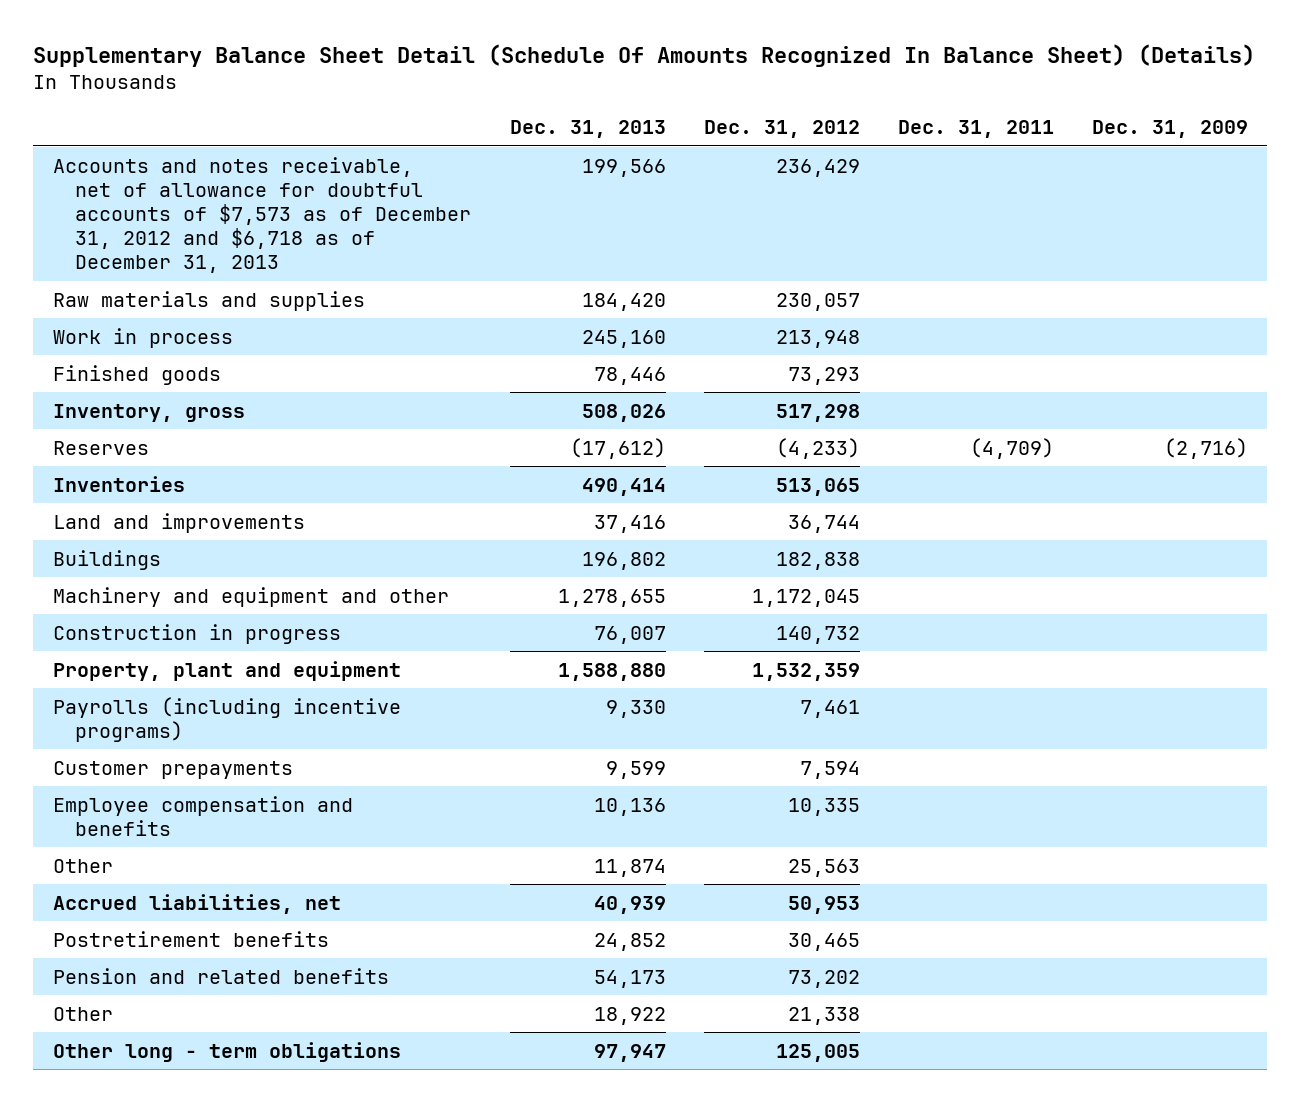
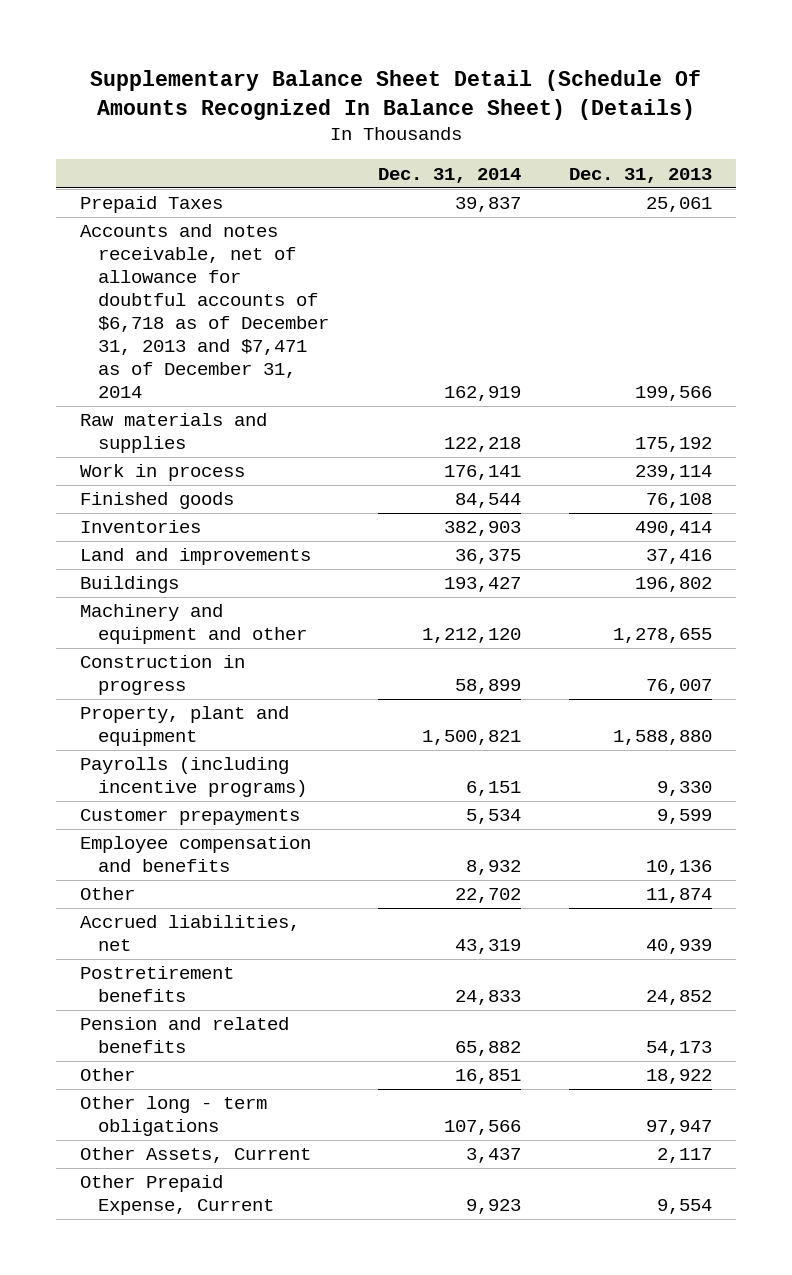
[703,120,860,139] Dec. 31, 2012 -> none
[897,120,1054,139] Dec. 31, 2011 -> none
[1091,120,1248,139] Dec. 31, 2009 -> none
none -> [377,167,521,183] Dec. 31, 2014
[52,403,245,422] Inventory, gross -> none
[52,440,149,455] Reserves -> none
none -> [80,196,224,214] Prepaid Taxes
[52,156,472,274] Accounts and notes receivable, net of allowance for doubtful accounts of $7,573 as of December 31, 2012 and $6,718 as of December 31, 2013 -> [80,224,330,399] Accounts and notes receivable, net of allowance for doubtful accounts of $6,718 as of December 31, 2013 and $7,471 as of December 31, 2014
[581,292,666,311] 184,420 -> [635,437,713,453] 175,192
[581,329,666,348] 245,160 -> [635,465,713,481] 239,114
[593,366,666,385] 78,446 -> [646,493,713,509] 76,108
none -> [80,1147,312,1164] Other Assets, Current
none -> [80,1175,275,1216] Other Prepaid Expense, Current

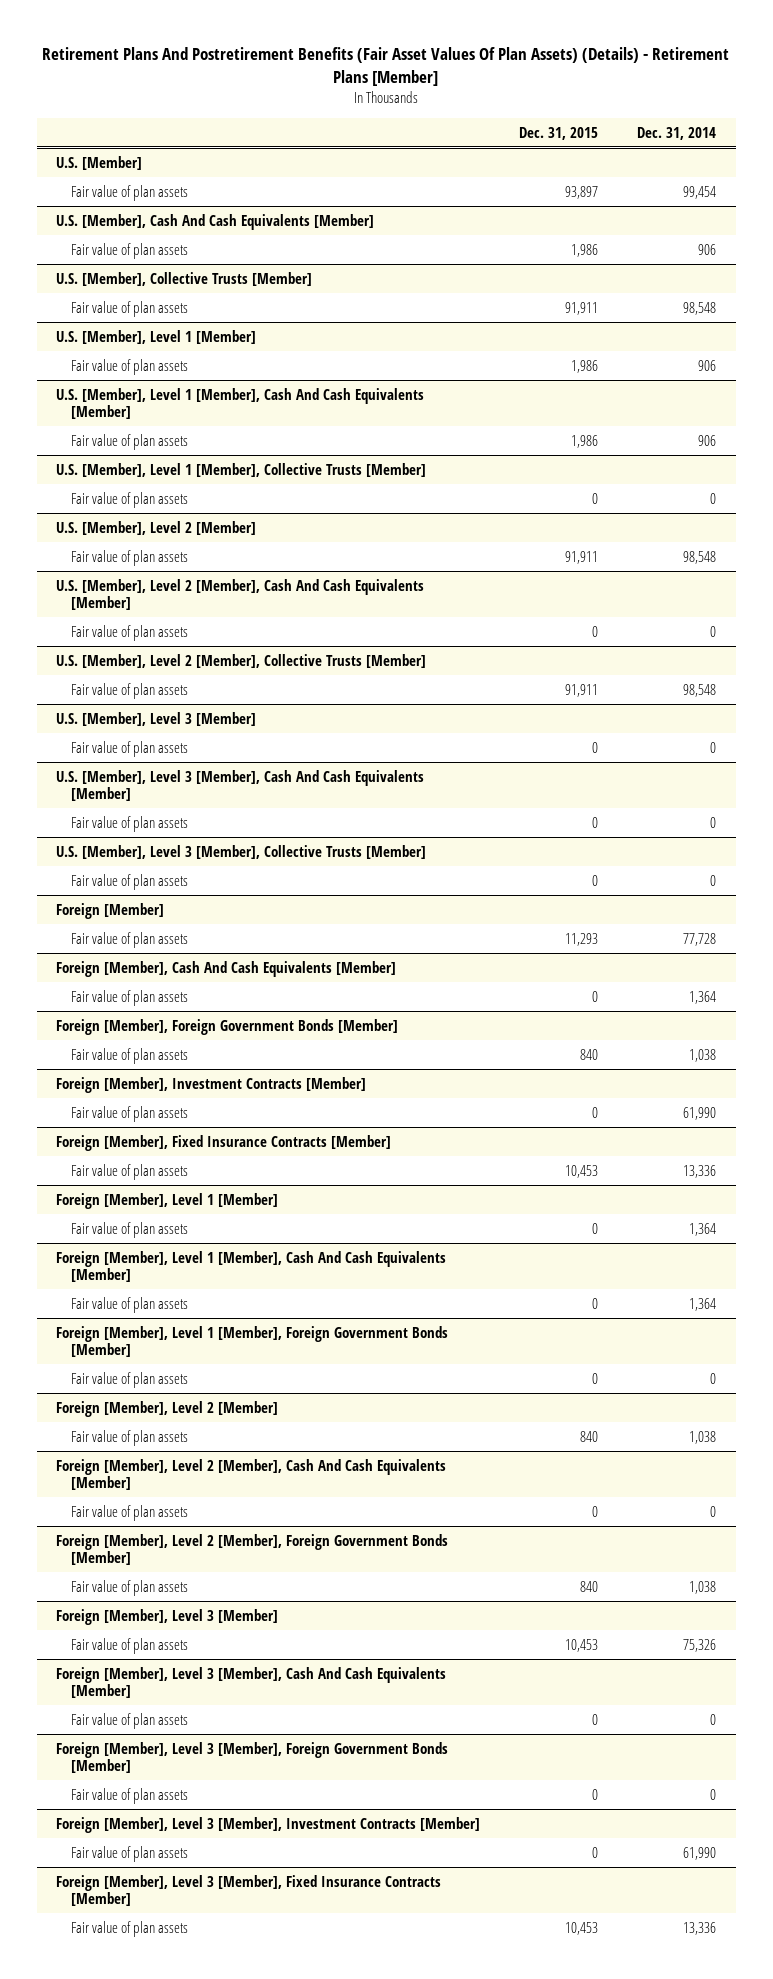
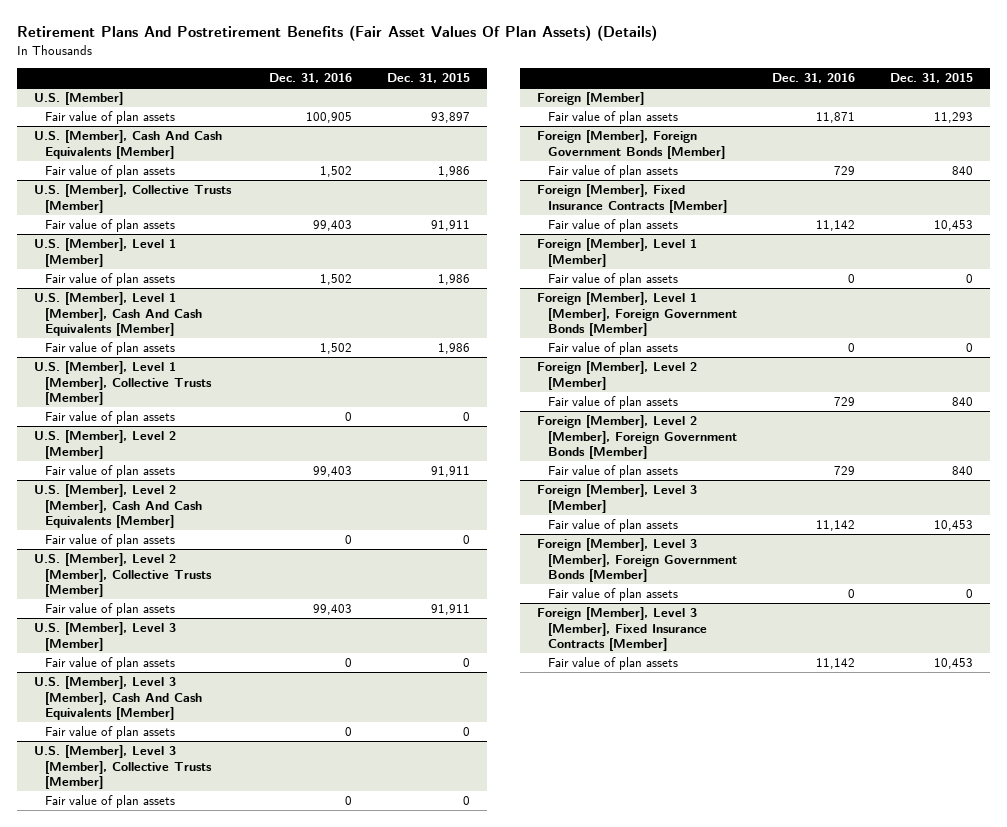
[42,47,730,87] Retirement Plans And Postretirement Benefits (Fair Asset Values Of Plan Assets) (Details) - Retirement Plans [Member] -> [16,25,657,42] Retirement Plans And Postretirement Benefits (Fair Asset Values Of Plan Assets) (Details)
[637,127,717,141] Dec. 31, 2014 -> none
none -> [268,73,352,84] Dec. 31, 2016
[56,960,397,977] Foreign [Member], Cash And Cash Equivalents [Member] -> none
[70,989,188,1006] Fair value of plan assets -> none
[56,1076,367,1093] Foreign [Member], Investment Contracts [Member] -> none
[70,1105,188,1122] Fair value of plan assets -> none
[56,1250,447,1282] Foreign [Member], Level 1 [Member], Cash And Cash Equivalents [Member] -> none
[70,1296,188,1313] Fair value of plan assets -> none
[56,1458,447,1490] Foreign [Member], Level 2 [Member], Cash And Cash Equivalents [Member] -> none
[70,1504,188,1521] Fair value of plan assets -> none
[56,1666,447,1698] Foreign [Member], Level 3 [Member], Cash And Cash Equivalents [Member] -> none
[70,1712,188,1729] Fair value of plan assets -> none
[56,1816,481,1833] Foreign [Member], Level 3 [Member], Investment Contracts [Member] -> none
[70,1845,188,1862] Fair value of plan assets -> none

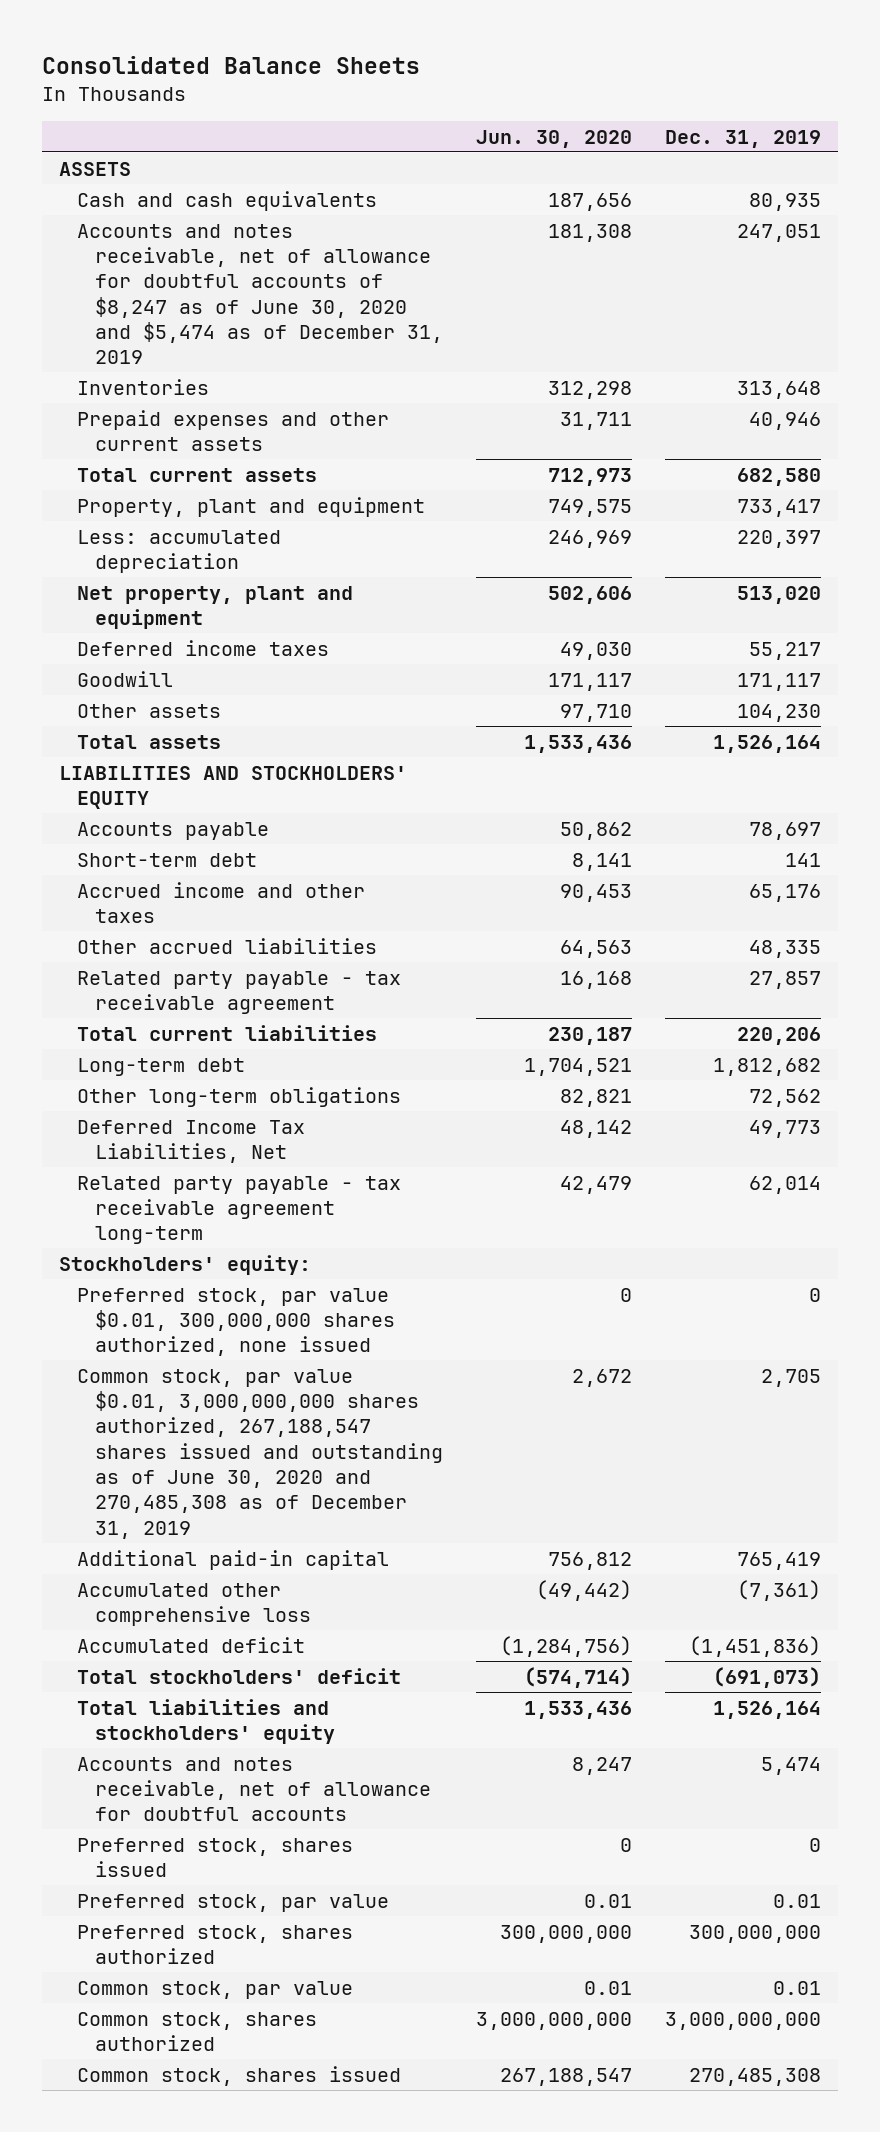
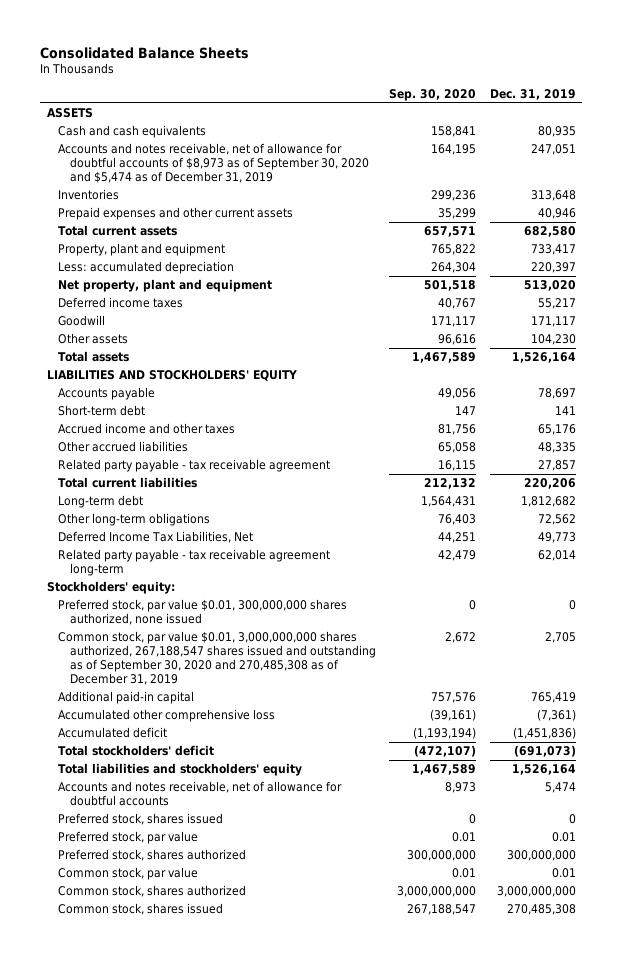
[476,129,633,148] Jun. 30, 2020 -> none
none -> [389,89,477,102] Sep. 30, 2020
[76,223,443,365] Accounts and notes receivable, net of allowance for doubtful accounts of $8,247 as of June 30, 2020 and $5,474 as of December 31, 2019 -> [58,143,369,184] Accounts and notes receivable, net of allowance for doubtful accounts of $8,973 as of September 30, 2020 and $5,474 as of December 31, 2019
[76,1368,443,1539] Common stock, par value $0.01, 3,000,000,000 shares authorized, 267,188,547 shares issued and outstanding as of June 30, 2020 and 270,485,308 as of December 31, 2019 -> [58,631,376,686] Common stock, par value $0.01, 3,000,000,000 shares authorized, 267,188,547 shares issued and outstanding as of September 30, 2020 and 270,485,308 as of December 31, 2019

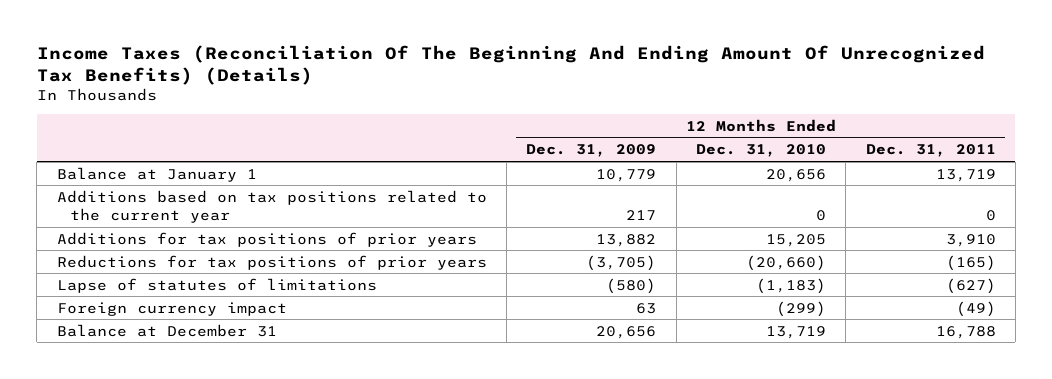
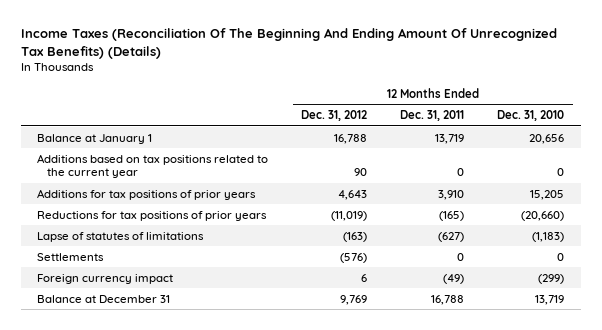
[526,144,657,158] Dec. 31, 2009 -> none
none -> [301,110,368,122] Dec. 31, 2012
none -> [37,252,105,261] Settlements

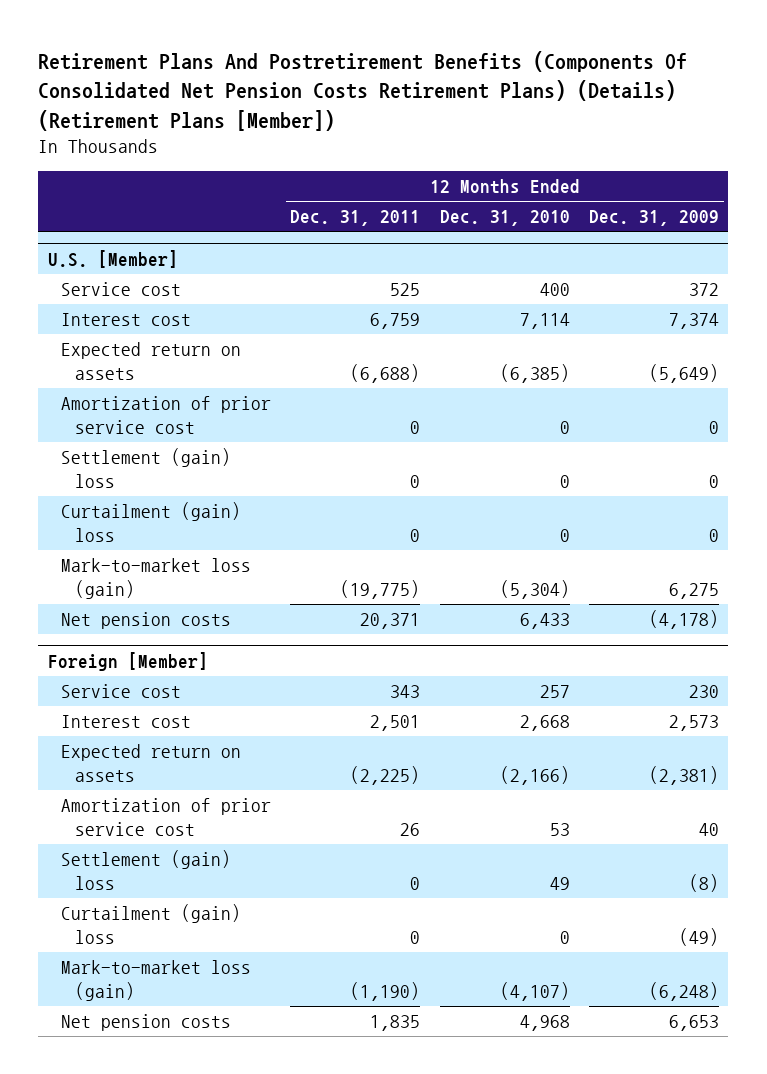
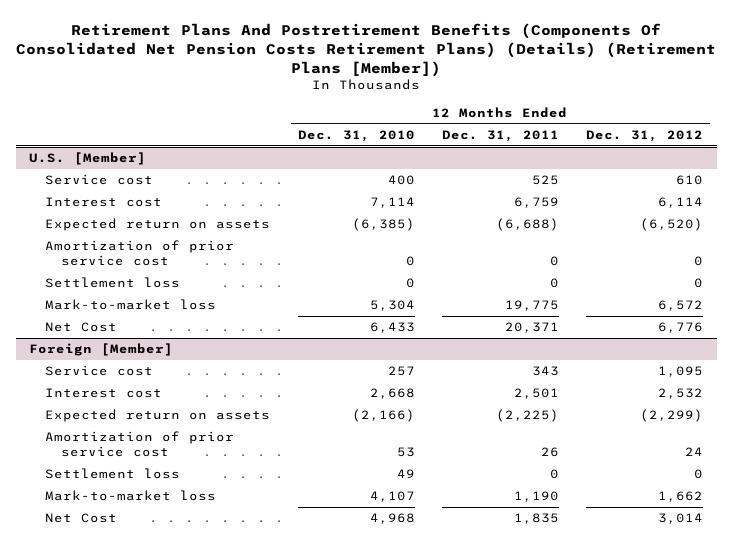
[588,210,719,227] Dec. 31, 2009 -> none
none -> [586,129,704,142] Dec. 31, 2012
[61,502,242,542] Curtailment (gain) loss -> none
[61,448,232,488] Settlement (gain) loss -> [45,277,181,289] Settlement loss
[61,558,252,599] Mark-to-market loss (gain) -> [45,299,217,311] Mark-to-market loss
[340,579,421,599] (19,775) -> [504,300,559,312] 19,775
[499,579,570,599] (5,304) -> [369,300,415,312] 5,304
[61,612,232,630] Net pension costs -> [45,322,118,333] Net Cost
[61,904,242,944] Curtailment (gain) loss -> none
[61,850,232,890] Settlement (gain) loss -> [45,468,181,480] Settlement loss
[61,960,252,1001] Mark-to-market loss (gain) -> [45,490,217,502] Mark-to-market loss
[350,981,421,1001] (1,190) -> [513,491,559,503] 1,190
[499,981,570,1001] (4,107) -> [369,491,415,503] 4,107
[61,1014,232,1032] Net pension costs -> [45,513,118,524] Net Cost

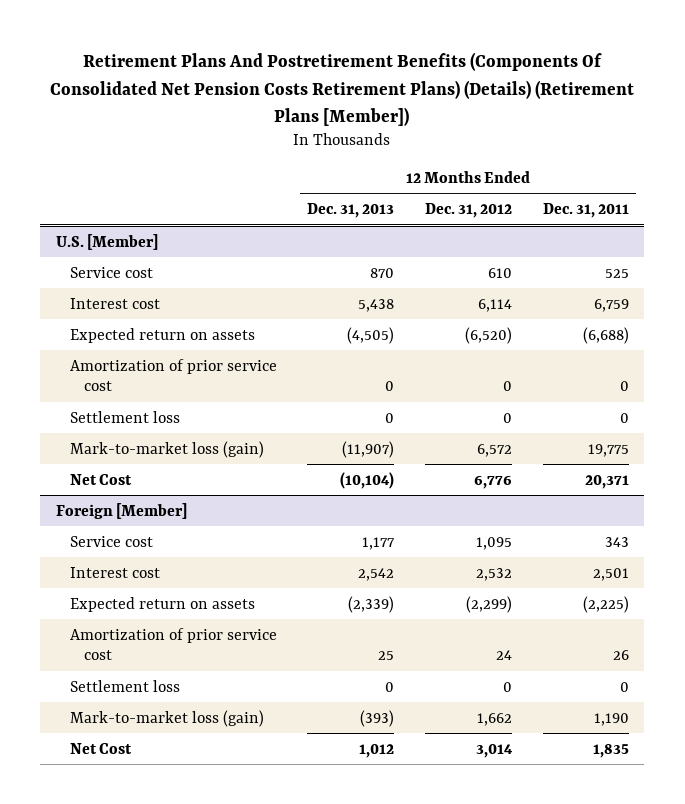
[297,129,415,142] Dec. 31, 2010 -> none
none -> [307,203,395,219] Dec. 31, 2013
[45,299,217,311] Mark-to-market loss -> [69,440,264,458] Mark-to-market loss (gain)
[45,490,217,502] Mark-to-market loss -> [69,709,264,727] Mark-to-market loss (gain)

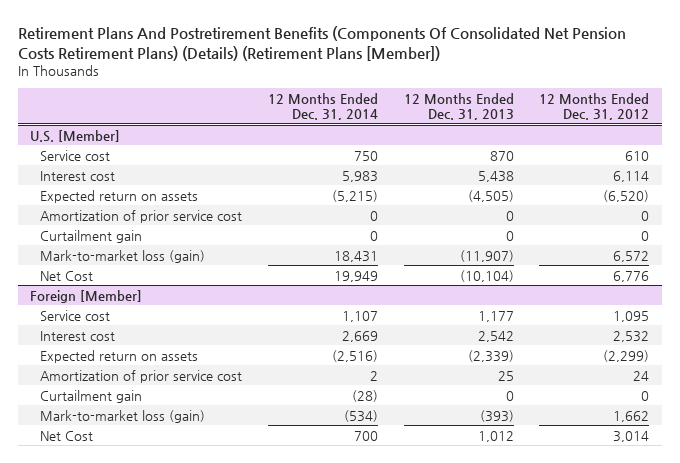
[542,203,629,219] Dec. 31, 2011 -> none
none -> [267,92,378,121] 12 Months Ended Dec. 31, 2014
[69,410,180,423] Settlement loss -> [40,229,143,243] Curtailment gain
[69,679,180,692] Settlement loss -> [40,389,143,403] Curtailment gain

